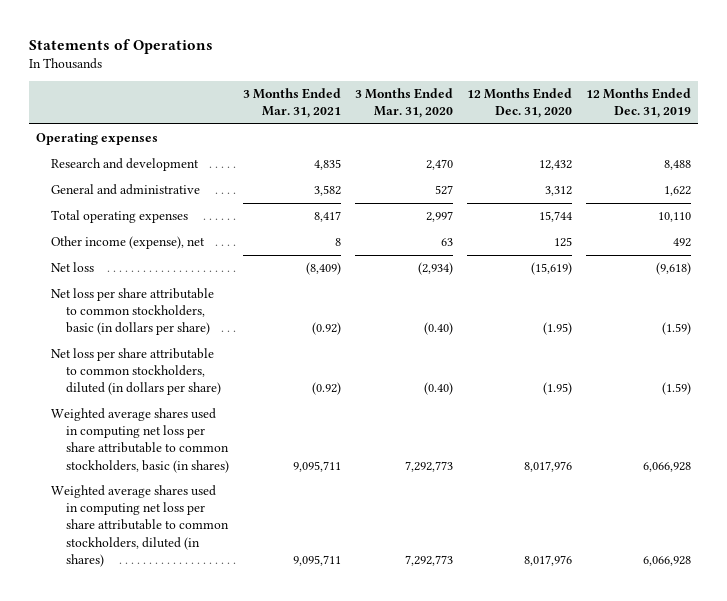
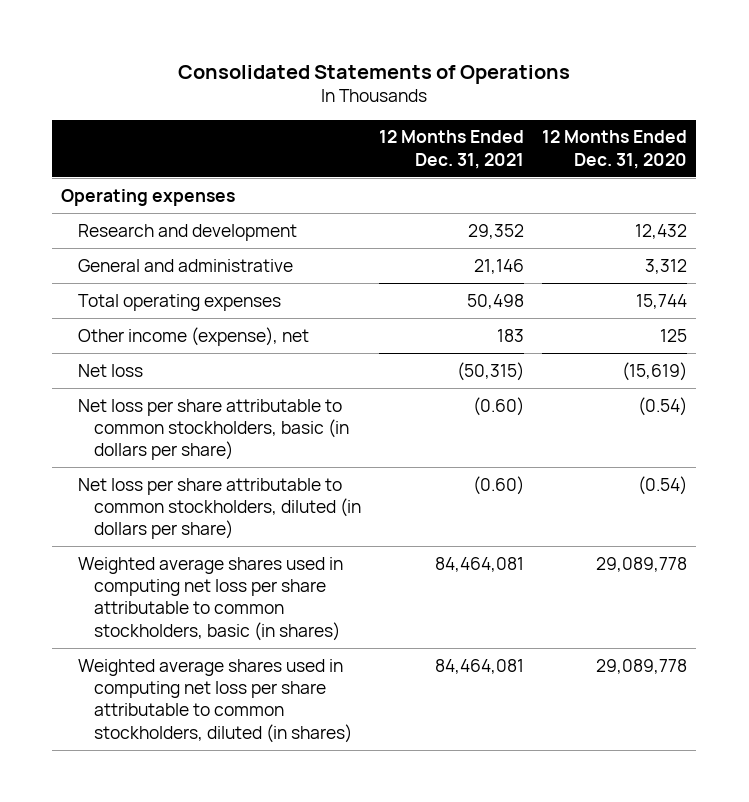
[29,38,214,54] Statements of Operations -> [178,65,571,85] Consolidated Statements of Operations
[243,88,342,119] 3 Months Ended Mar. 31, 2021 -> none
[355,88,454,119] 3 Months Ended Mar. 31, 2020 -> none
[586,88,692,119] 12 Months Ended Dec. 31, 2019 -> none
none -> [379,130,525,169] 12 Months Ended Dec. 31, 2021
[543,322,573,336] (1.95) -> [638,396,688,416] (0.54)
[543,382,573,396] (1.95) -> [638,475,688,495] (0.54)
[524,460,573,472] 8,017,976 -> [596,556,688,572] 29,089,778
[524,554,573,566] 8,017,976 -> [596,658,688,674] 29,089,778

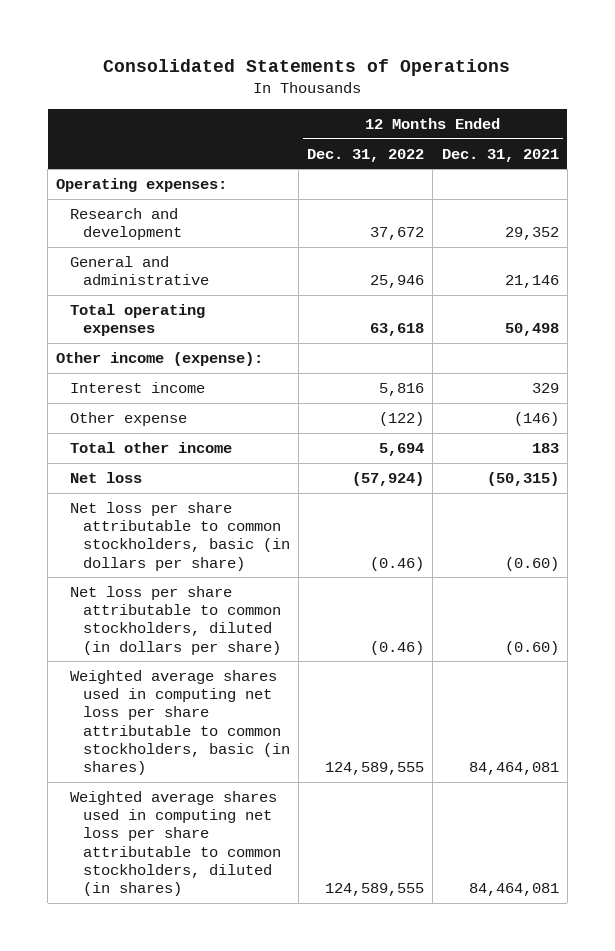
[542,130,688,169] 12 Months Ended Dec. 31, 2020 -> none
none -> [307,148,425,162] Dec. 31, 2022
[61,188,236,206] Operating expenses -> [56,178,228,193] Operating expenses:
none -> [56,352,264,367] Other income (expense):
none -> [69,382,205,394] Interest income
none -> [69,412,187,427] Other expense
[77,326,309,346] Other income (expense), net -> [69,442,232,454] Total other income

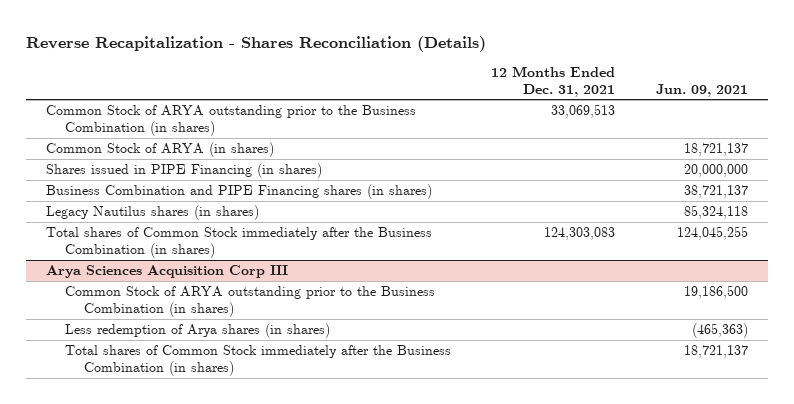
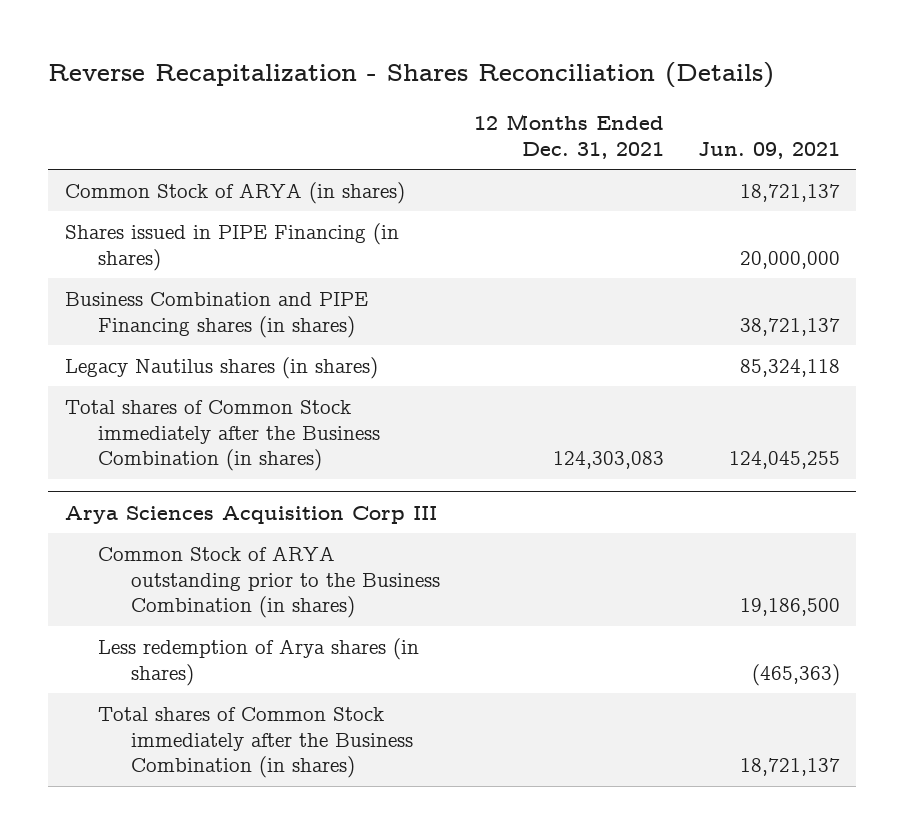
[46,105,417,137] Common Stock of ARYA outstanding prior to the Business Combination (in shares) -> none

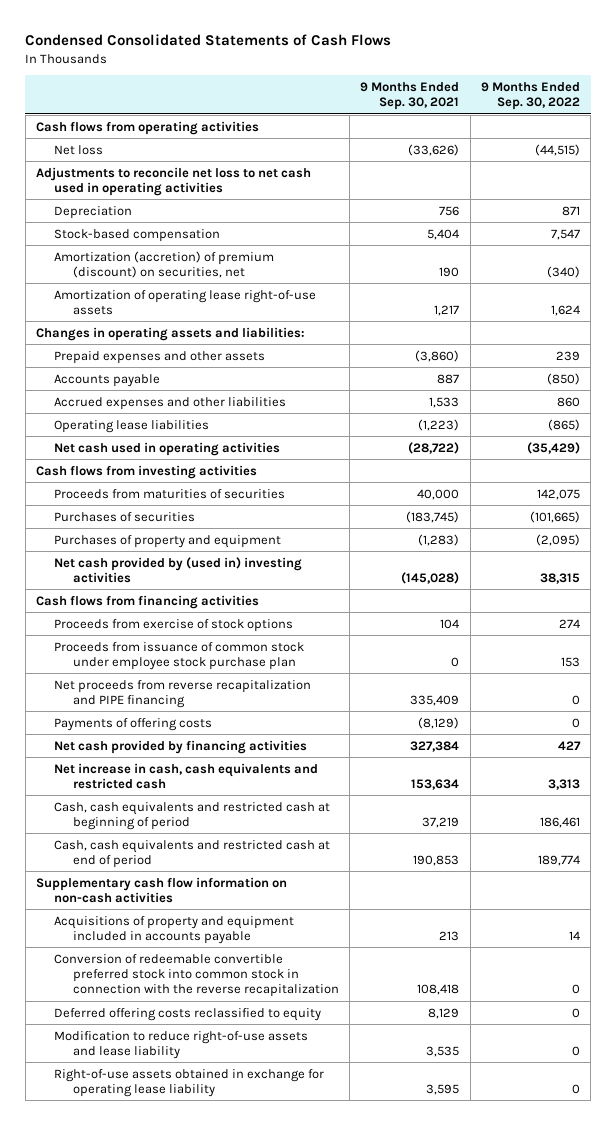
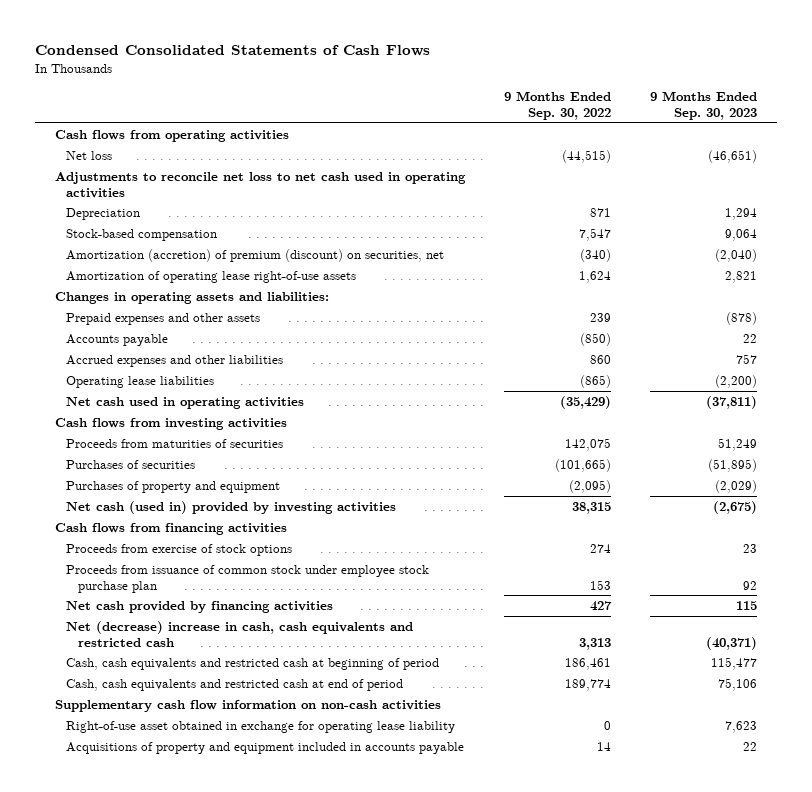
[360,82,460,111] 9 Months Ended Sep. 30, 2021 -> none
none -> [650,91,758,120] 9 Months Ended Sep. 30, 2023
[54,556,303,583] Net cash provided by (used in) investing activities -> [66,500,397,514] Net cash (used in) provided by investing activities
[54,679,312,708] Net proceeds from reverse recapitalization and PIPE financing -> none
[54,717,213,731] Payments of offering costs -> none
[54,762,319,789] Net increase in cash, cash equivalents and restricted cash -> [66,620,414,647] Net (decrease) increase in cash, cash equivalents and restricted cash
none -> [66,720,456,733] Right-of-use asset obtained in exchange for operating lease liability
[54,953,339,998] Conversion of redeemable convertible preferred stock into common stock in connection with the reverse recapitalization -> none
[54,1007,322,1021] Deferred offering costs reclassified to equity -> none
[54,1030,309,1059] Modification to reduce right-of-use assets and lease liability -> none
[54,1068,325,1097] Right-of-use assets obtained in exchange for operating lease liability -> none

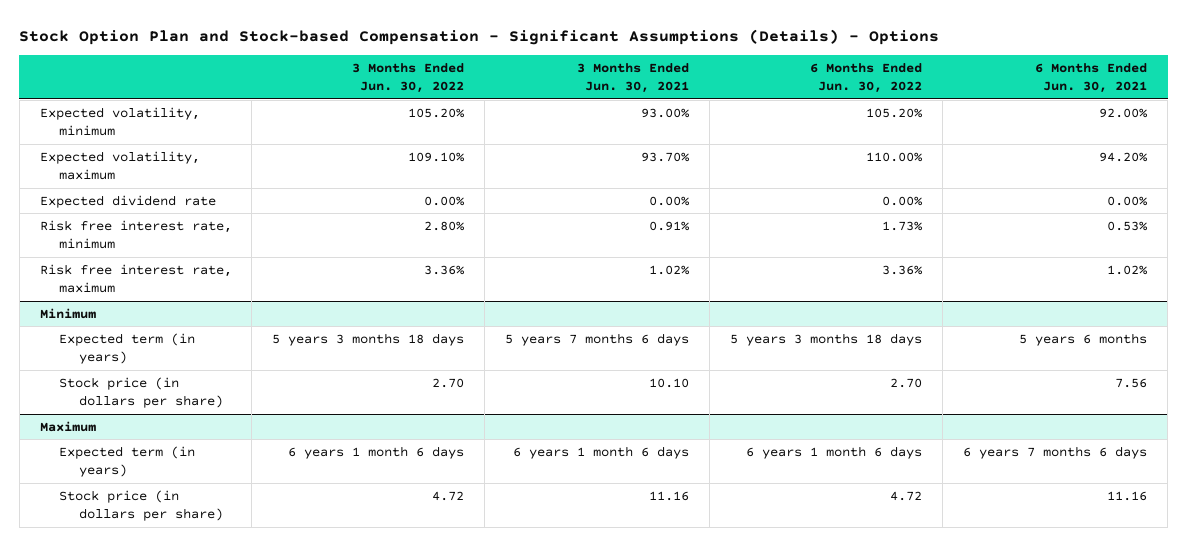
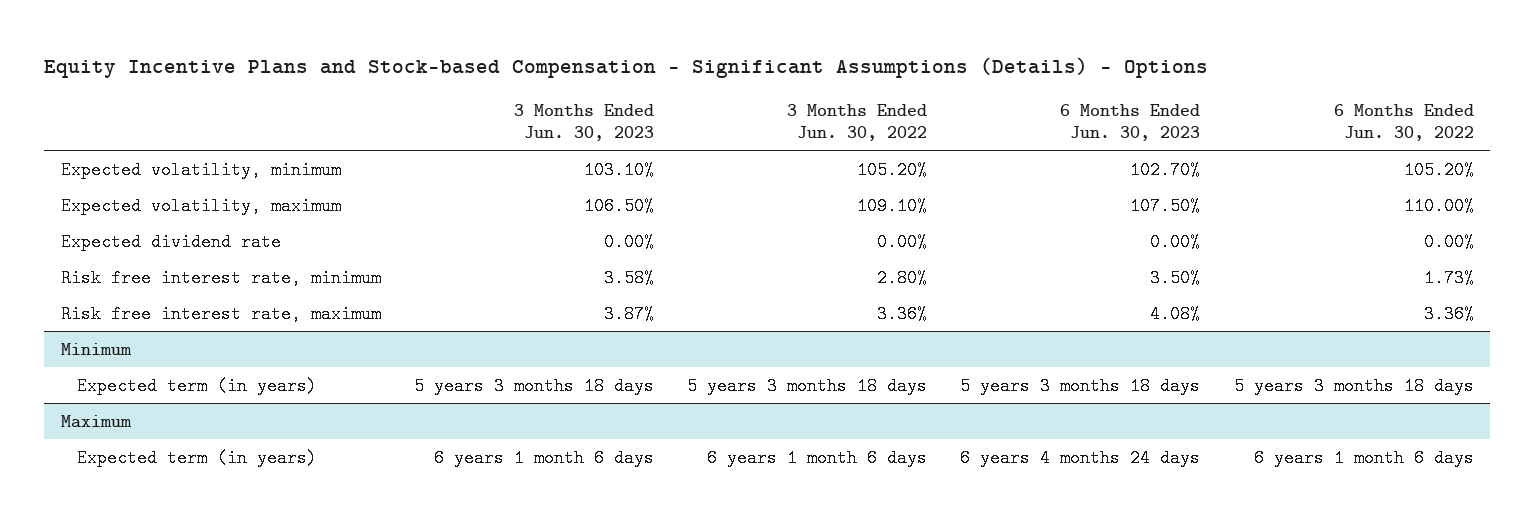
[19,28,940,45] Stock Option Plan and Stock-based Compensation - Significant Assumptions (Details) - Options -> [44,57,1209,79] Equity Incentive Plans and Stock-based Compensation - Significant Assumptions (Details) - Options
[577,62,690,94] 3 Months Ended Jun. 30, 2021 -> none
[1035,62,1148,94] 6 Months Ended Jun. 30, 2021 -> none
none -> [514,103,655,141] 3 Months Ended Jun. 30, 2023
none -> [1060,103,1201,141] 6 Months Ended Jun. 30, 2023
[59,376,224,409] Stock price (in dollars per share) -> none
[59,489,224,522] Stock price (in dollars per share) -> none

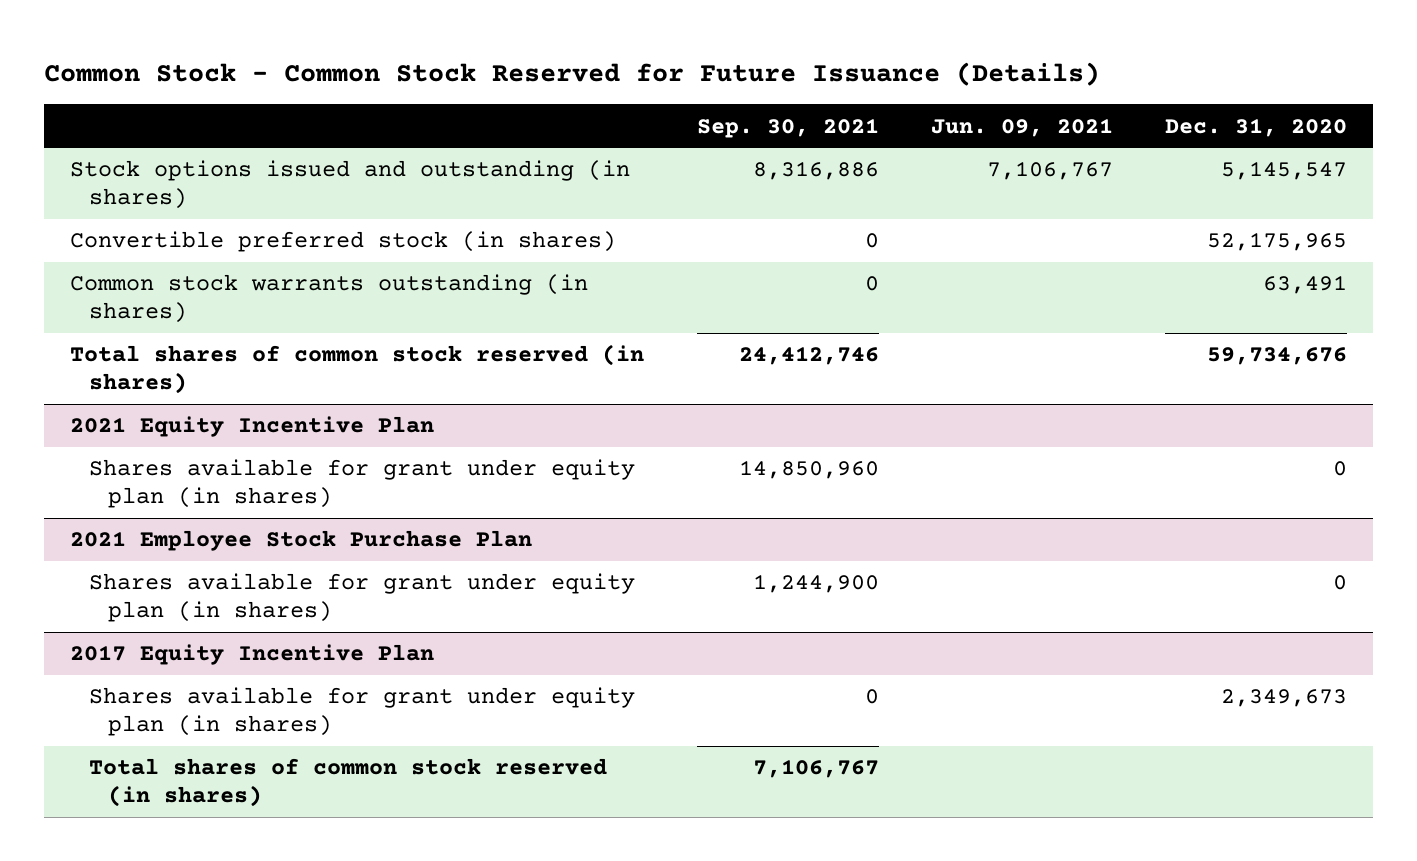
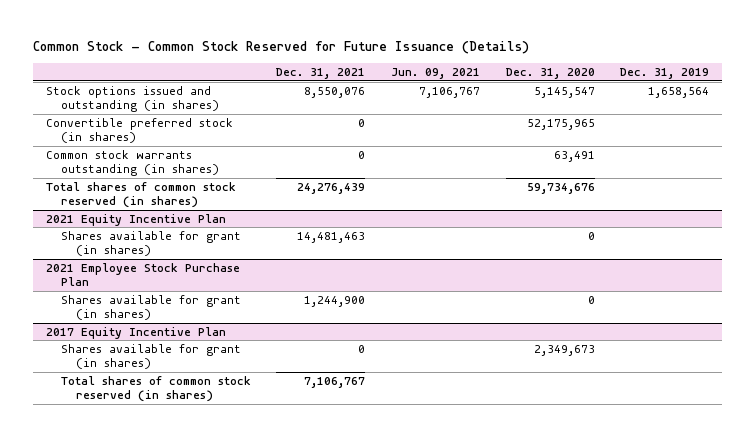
[696,117,879,138] Sep. 30, 2021 -> none
none -> [276,67,366,79] Dec. 31, 2021
none -> [620,67,710,79] Dec. 31, 2019
[89,459,636,508] Shares available for grant under equity plan (in shares) -> [60,230,241,257] Shares available for grant (in shares)
[89,573,636,622] Shares available for grant under equity plan (in shares) -> [60,294,241,321] Shares available for grant (in shares)
[89,687,636,736] Shares available for grant under equity plan (in shares) -> [60,343,241,370] Shares available for grant (in shares)

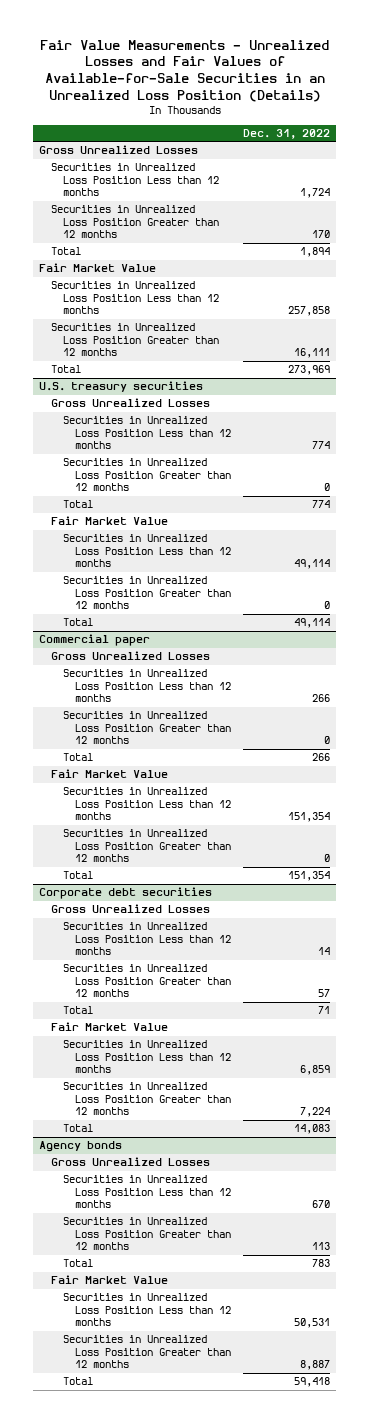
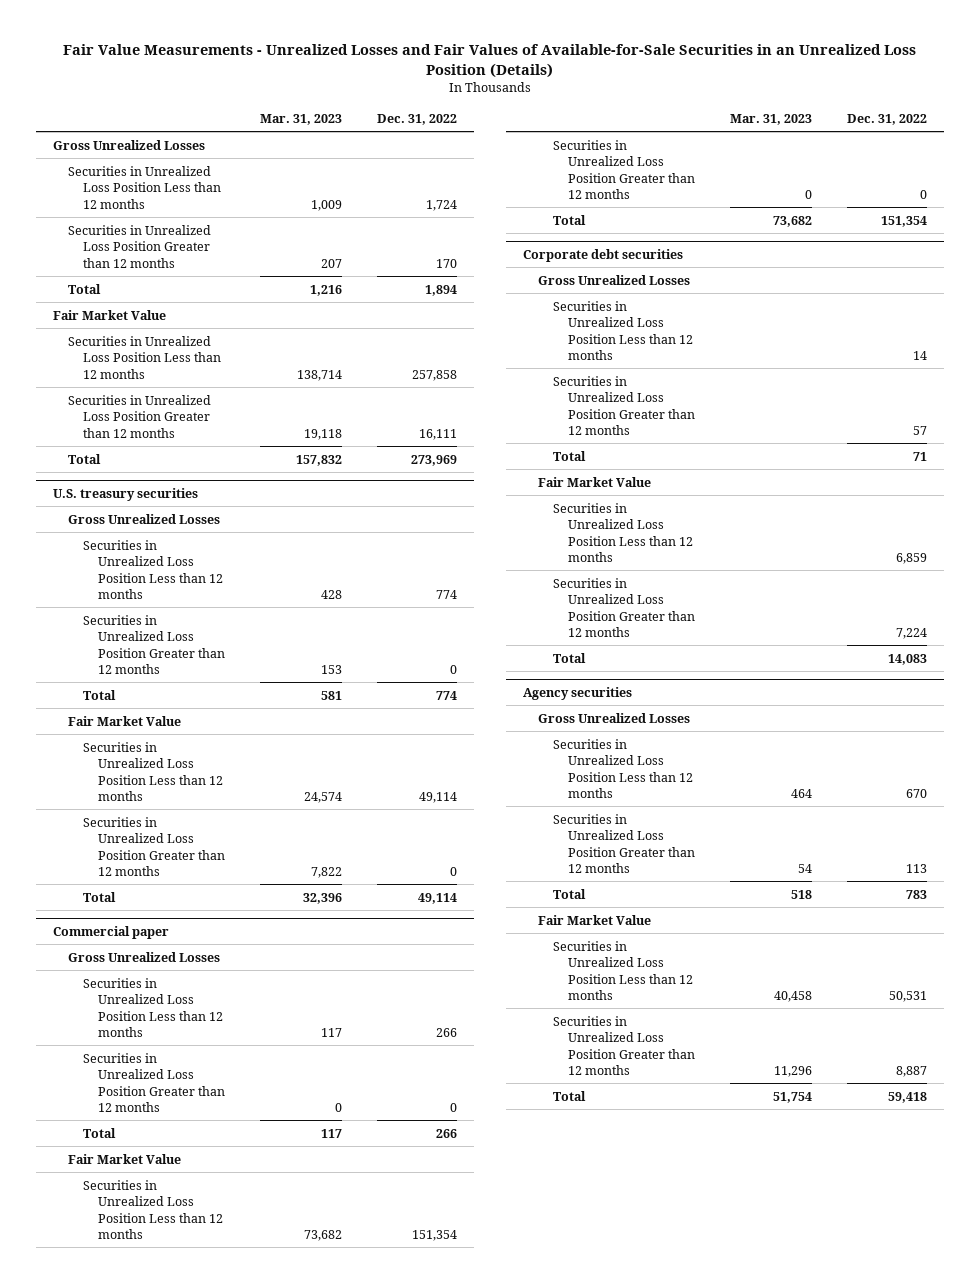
none -> [259,113,342,125] Mar. 31, 2023
[39,1141,123,1153] Agency bonds -> [523,686,633,700] Agency securities

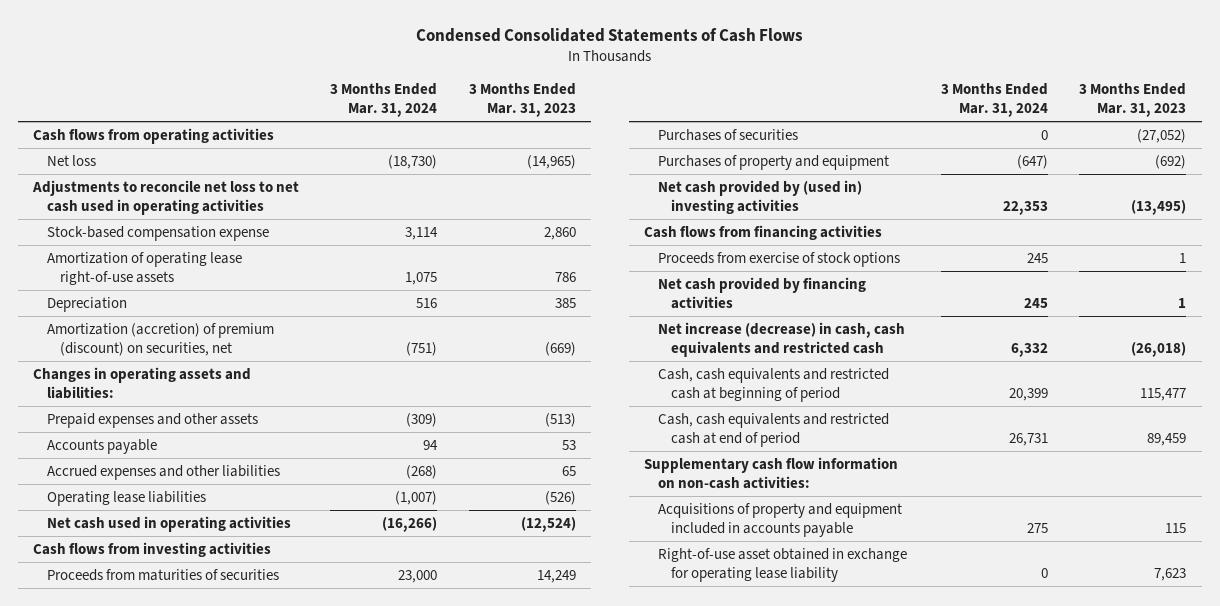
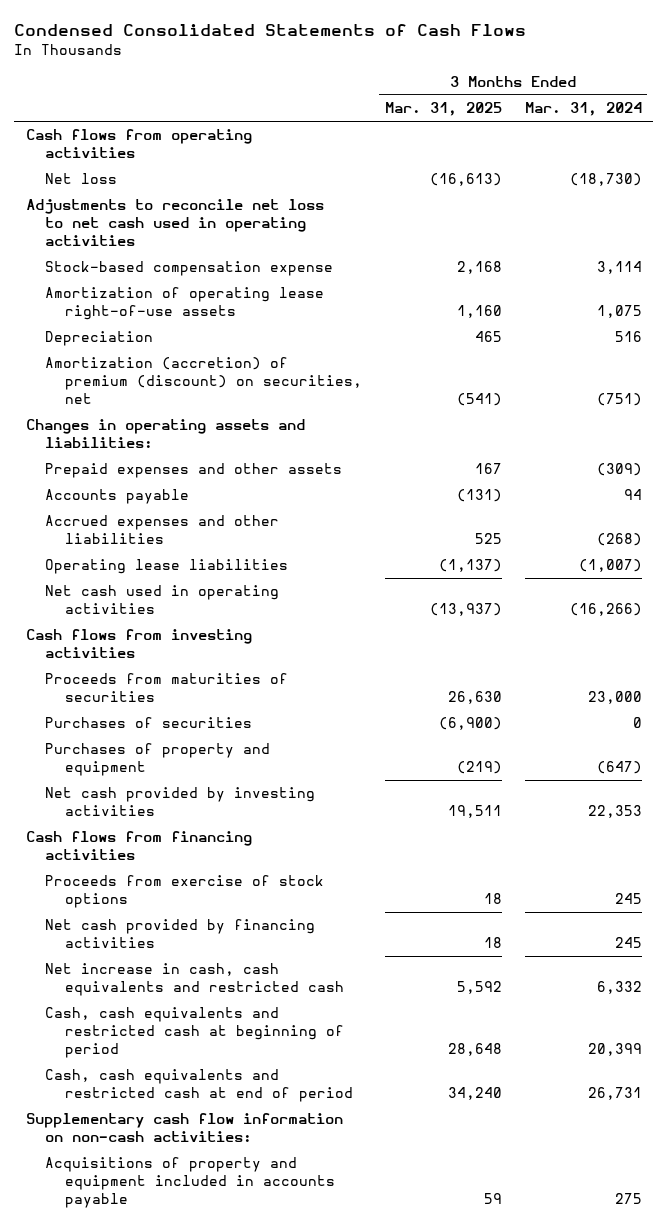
[468,83,576,118] 3 Months Ended Mar. 31, 2023 -> none
none -> [384,102,502,117] Mar. 31, 2025
[657,180,862,215] Net cash provided by (used in) investing activities -> [45,787,316,817] Net cash provided by investing activities
[657,322,905,358] Net increase (decrease) in cash, cash equivalents and restricted cash -> [45,963,344,997] Net increase in cash, cash equivalents and restricted cash
[657,548,907,583] Right-of-use asset obtained in exchange for operating lease liability -> none

